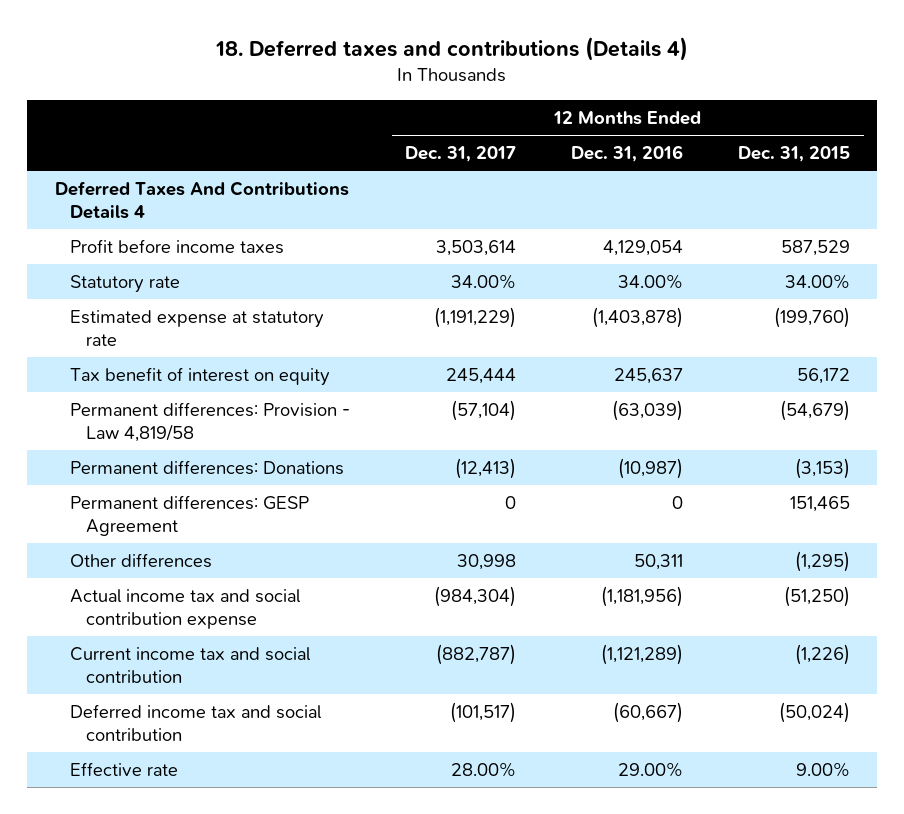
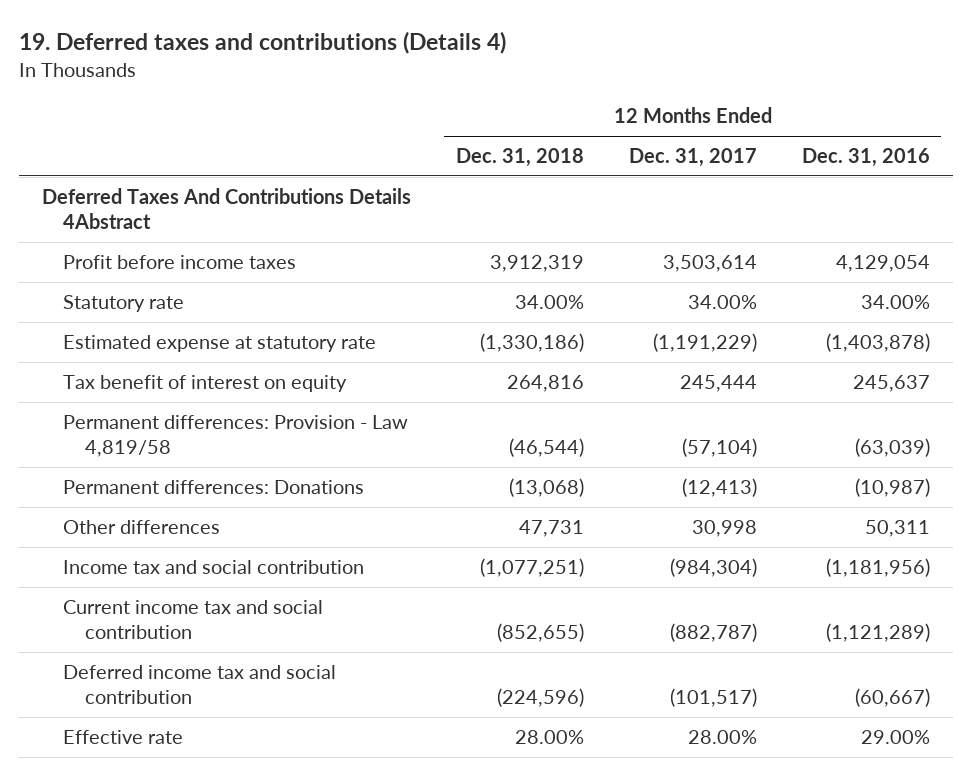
[215,37,689,62] 18. Deferred taxes and contributions (Details 4) -> [18,30,506,54] 19. Deferred taxes and contributions (Details 4)
[737,145,850,162] Dec. 31, 2015 -> none
none -> [455,148,584,168] Dec. 31, 2018
[54,180,349,219] Deferred Taxes And Contributions Details 4 -> [41,187,411,230] Deferred Taxes And Contributions Details 4Abstract
[70,494,310,536] Permanent differences: GESP Agreement -> none
[70,588,301,629] Actual income tax and social contribution expense -> [63,559,365,574] Income tax and social contribution

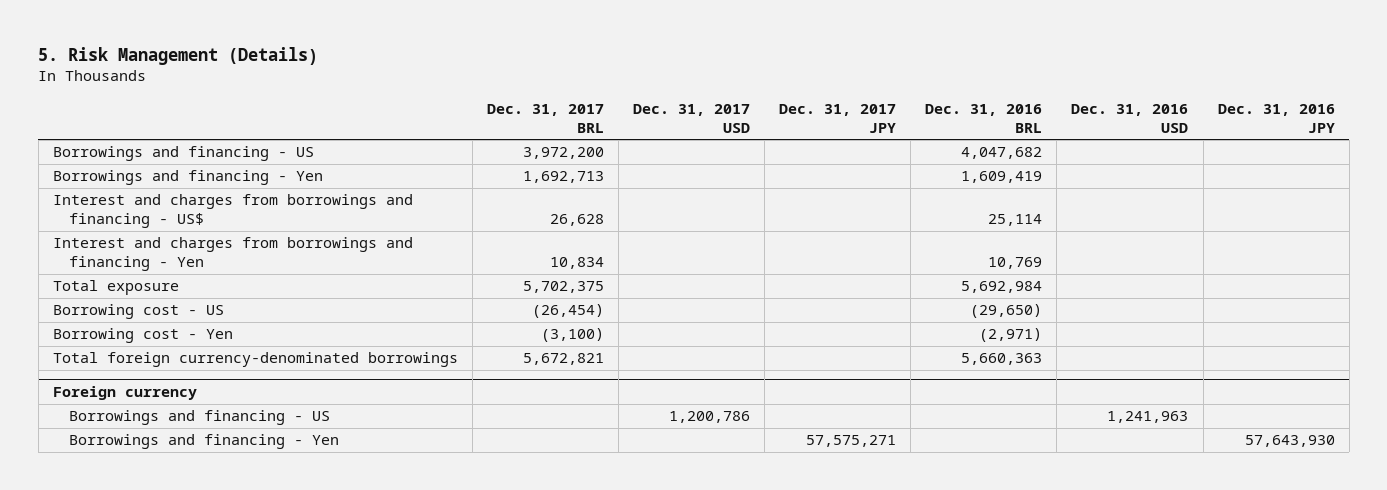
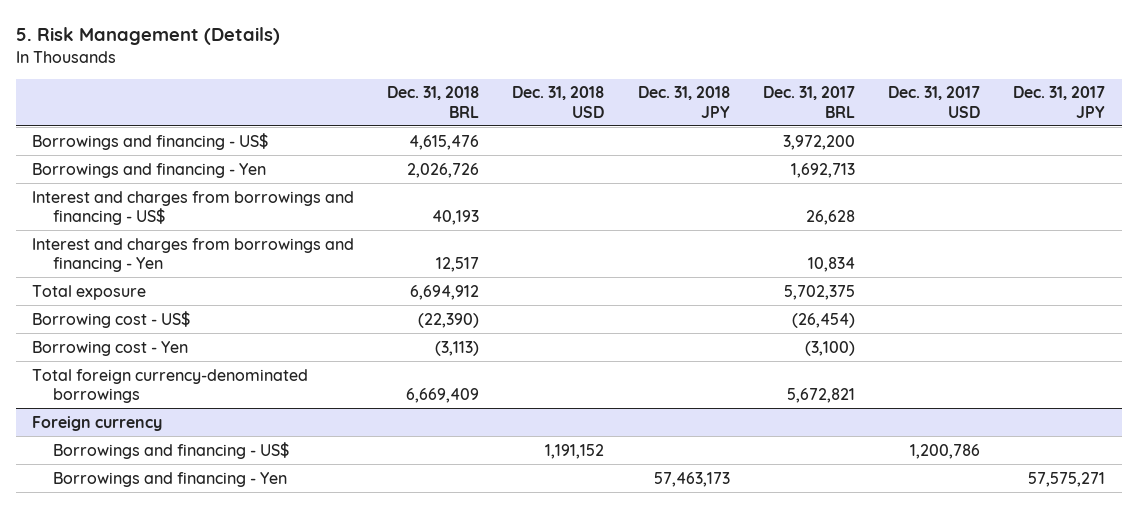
[925,103,1043,133] Dec. 31, 2016 BRL -> none
[1071,103,1189,133] Dec. 31, 2016 USD -> none
[1217,103,1335,133] Dec. 31, 2016 JPY -> none
none -> [387,86,480,118] Dec. 31, 2018 BRL
none -> [512,86,605,118] Dec. 31, 2018 USD
none -> [637,86,730,118] Dec. 31, 2018 JPY
[52,146,314,162] Borrowings and financing - US -> [32,132,269,150] Borrowings and financing - US$
[52,304,224,320] Borrowing cost - US -> [32,310,191,328] Borrowing cost - US$
[68,410,330,426] Borrowings and financing - US -> [53,441,290,459] Borrowings and financing - US$

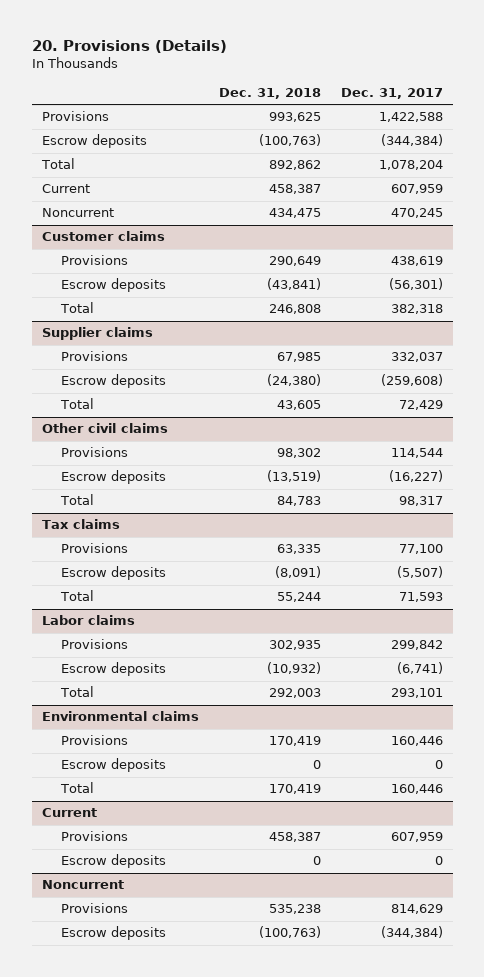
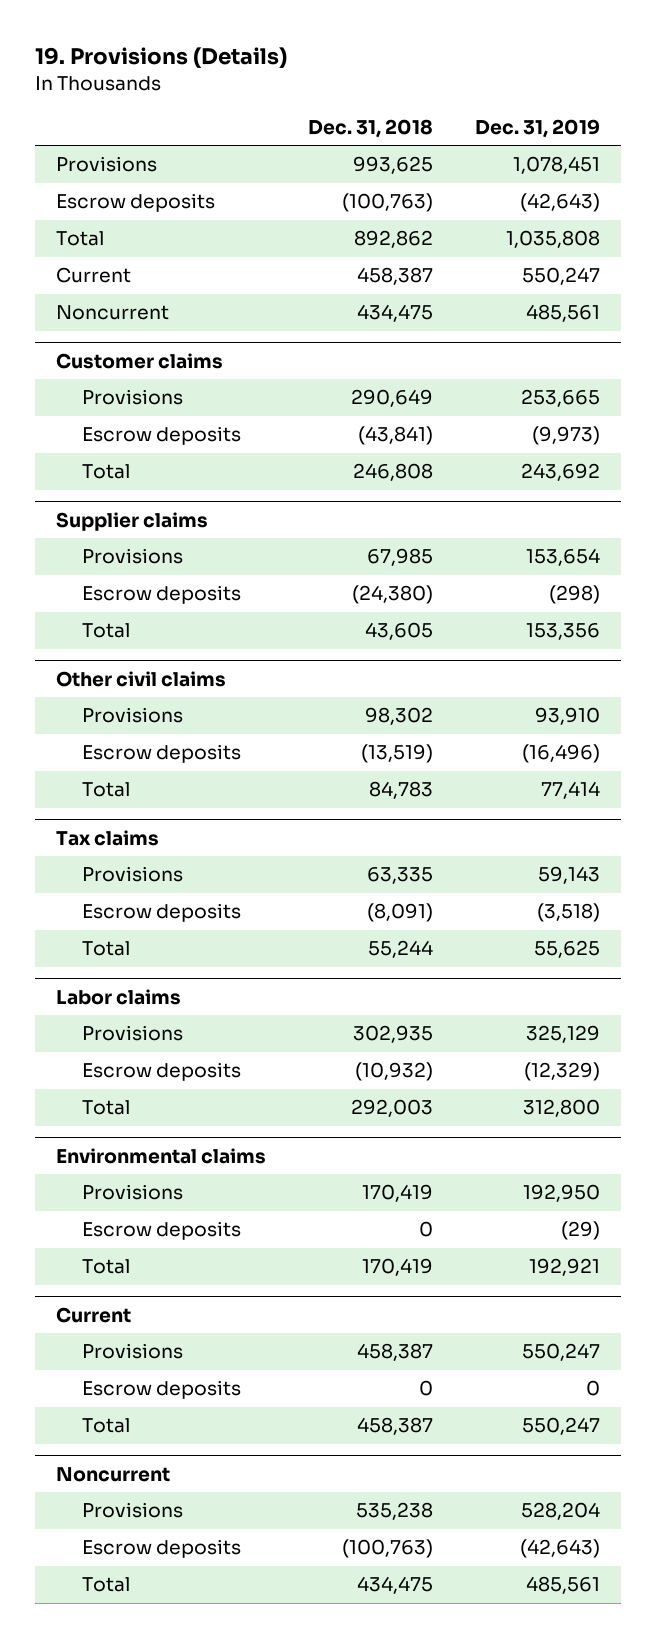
[31,40,227,54] 20. Provisions (Details) -> [35,47,288,69] 19. Provisions (Details)
[340,87,443,99] Dec. 31, 2017 -> none
none -> [474,118,600,138] Dec. 31, 2019
none -> [82,1418,131,1434] Total
none -> [82,1577,131,1593] Total

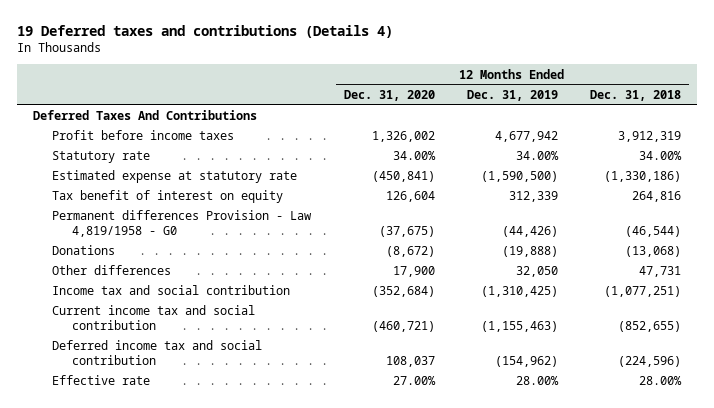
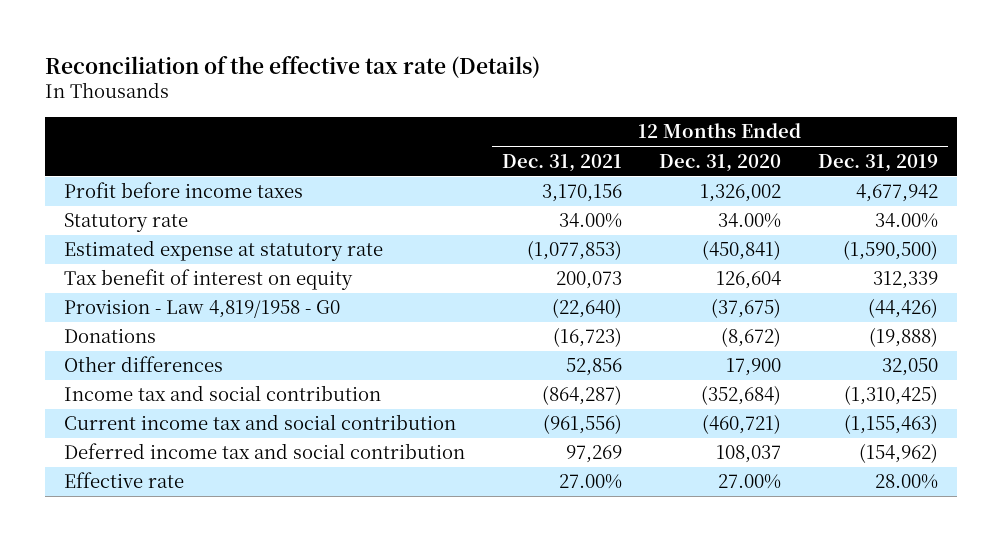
[16,24,393,38] 19 Deferred taxes and contributions (Details 4) -> [44,55,540,78] Reconciliation of the effective tax rate (Details)
[590,90,682,102] Dec. 31, 2018 -> none
none -> [501,153,622,172] Dec. 31, 2021
[33,110,258,121] Deferred Taxes And Contributions -> none
[52,210,313,238] Permanent differences Provision - Law 4,819/1958 - G0 -> [63,299,340,319] Provision - Law 4,819/1958 - G0

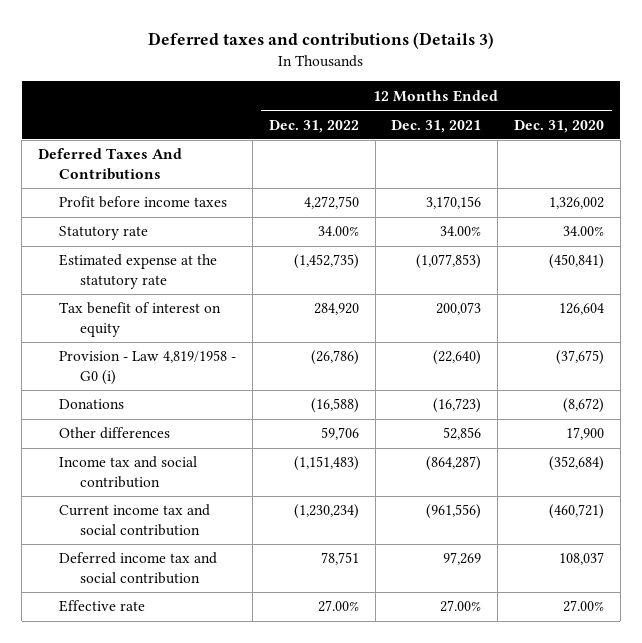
[44,55,540,78] Reconciliation of the effective tax rate (Details) -> [147,32,494,50] Deferred taxes and contributions (Details 3)
[818,153,939,172] Dec. 31, 2019 -> none
none -> [268,119,359,133] Dec. 31, 2022
none -> [37,148,182,181] Deferred Taxes And Contributions
[63,240,383,262] Estimated expense at statutory rate -> [59,254,218,290] Estimated expense at the statutory rate
[63,299,340,319] Provision - Law 4,819/1958 - G0 -> [59,350,237,386] Provision - Law 4,819/1958 - G0 (i)

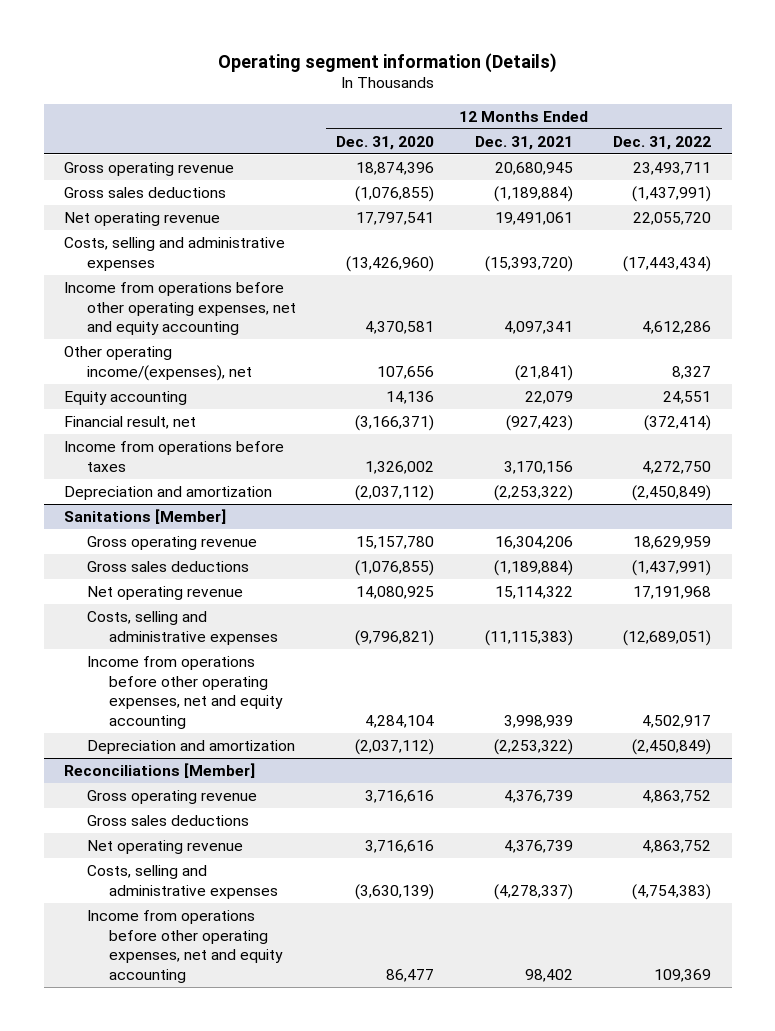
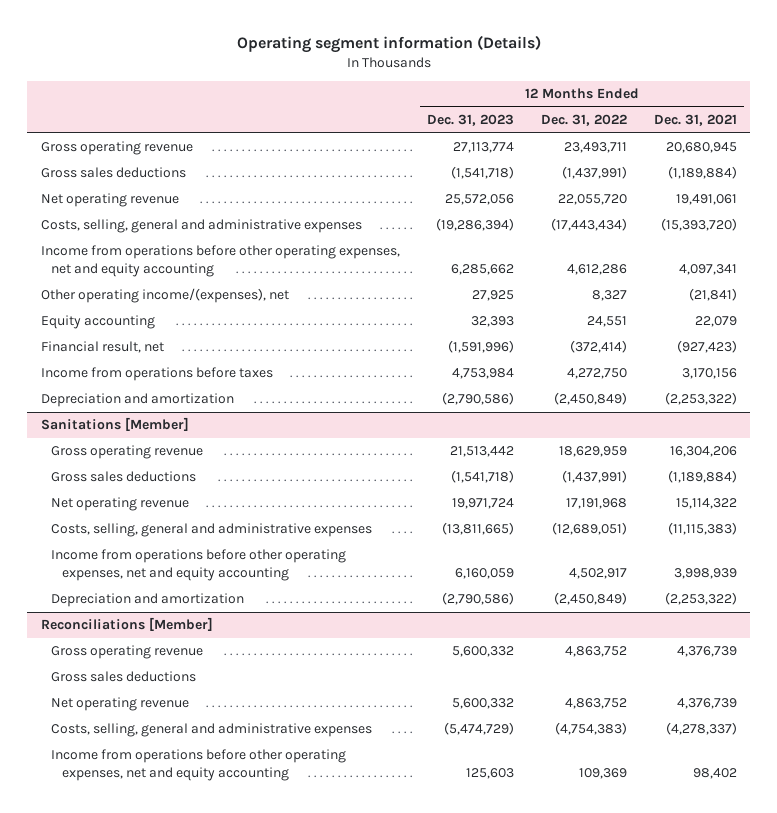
[336,135,435,150] Dec. 31, 2020 -> none
none -> [426,114,514,127] Dec. 31, 2023
[63,236,285,271] Costs, selling and administrative expenses -> [40,219,362,234] Costs, selling, general and administrative expenses
[86,610,279,645] Costs, selling and administrative expenses -> [51,523,373,538] Costs, selling, general and administrative expenses
[86,864,279,899] Costs, selling and administrative expenses -> [51,723,373,738] Costs, selling, general and administrative expenses

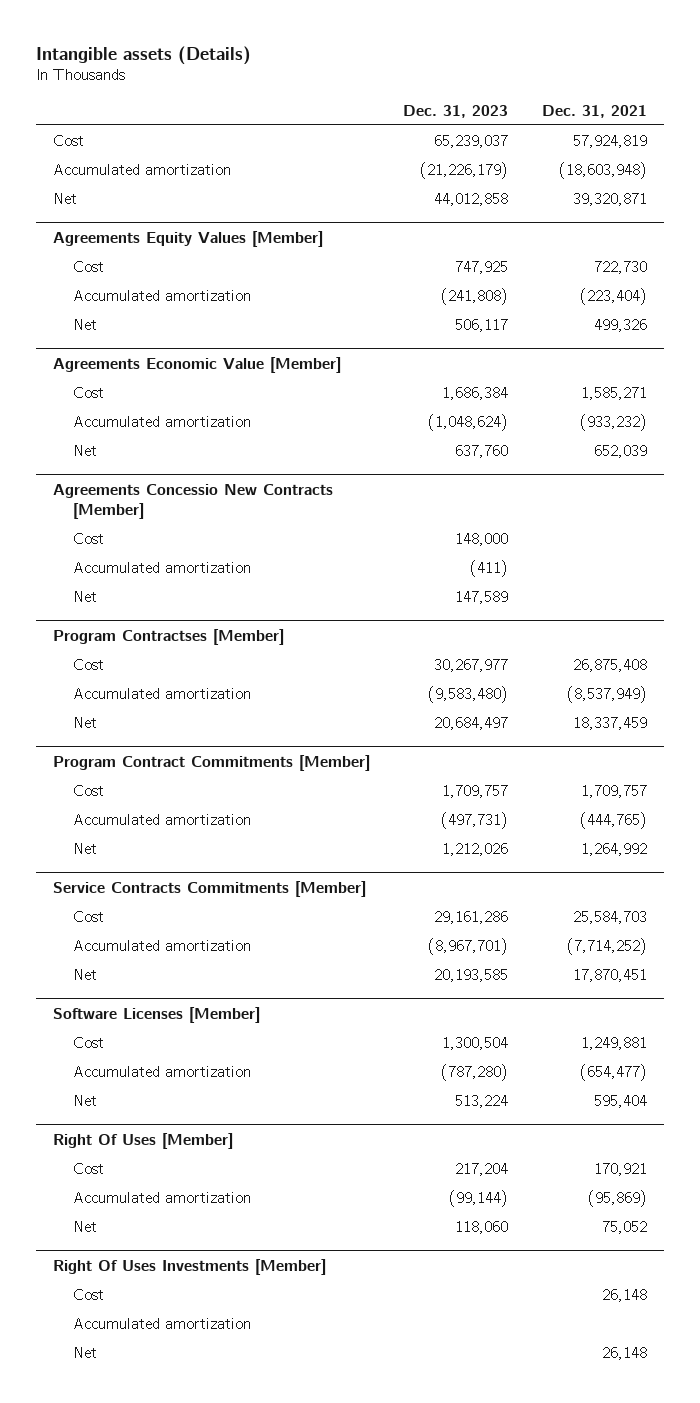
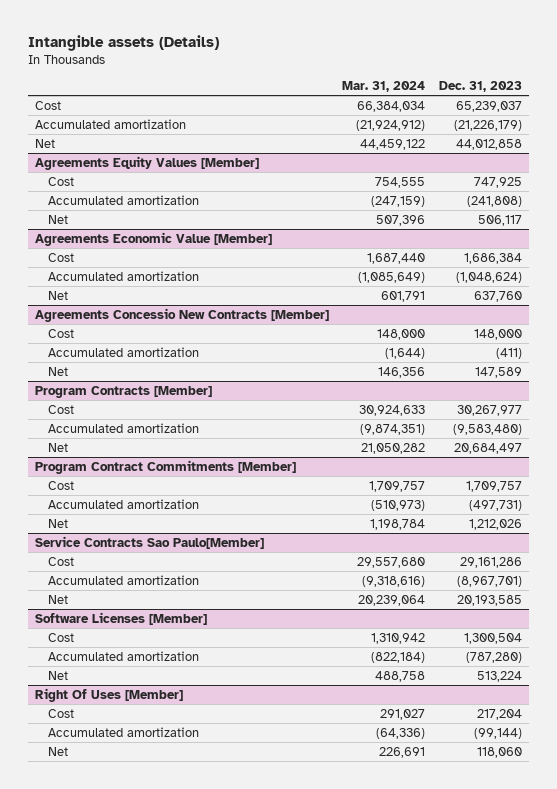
[542,104,648,118] Dec. 31, 2021 -> none
none -> [342,81,426,93] Mar. 31, 2024
[52,628,284,645] Program Contractses [Member] -> [34,385,212,398] Program Contracts [Member]
[52,880,366,897] Service Contracts Commitments [Member] -> [34,535,264,549] Service Contracts Sao Paulo[Member]
[52,1258,326,1275] Right Of Uses Investments [Member] -> none
[72,1288,104,1300] Cost -> none
[72,1317,251,1329] Accumulated amortization -> none
[72,1346,97,1358] Net -> none

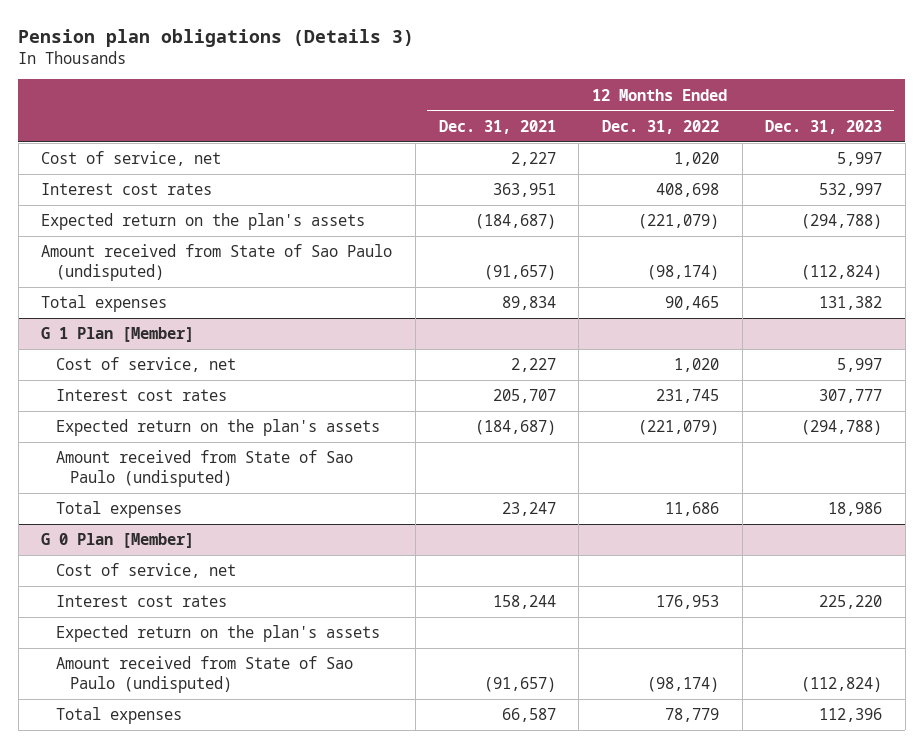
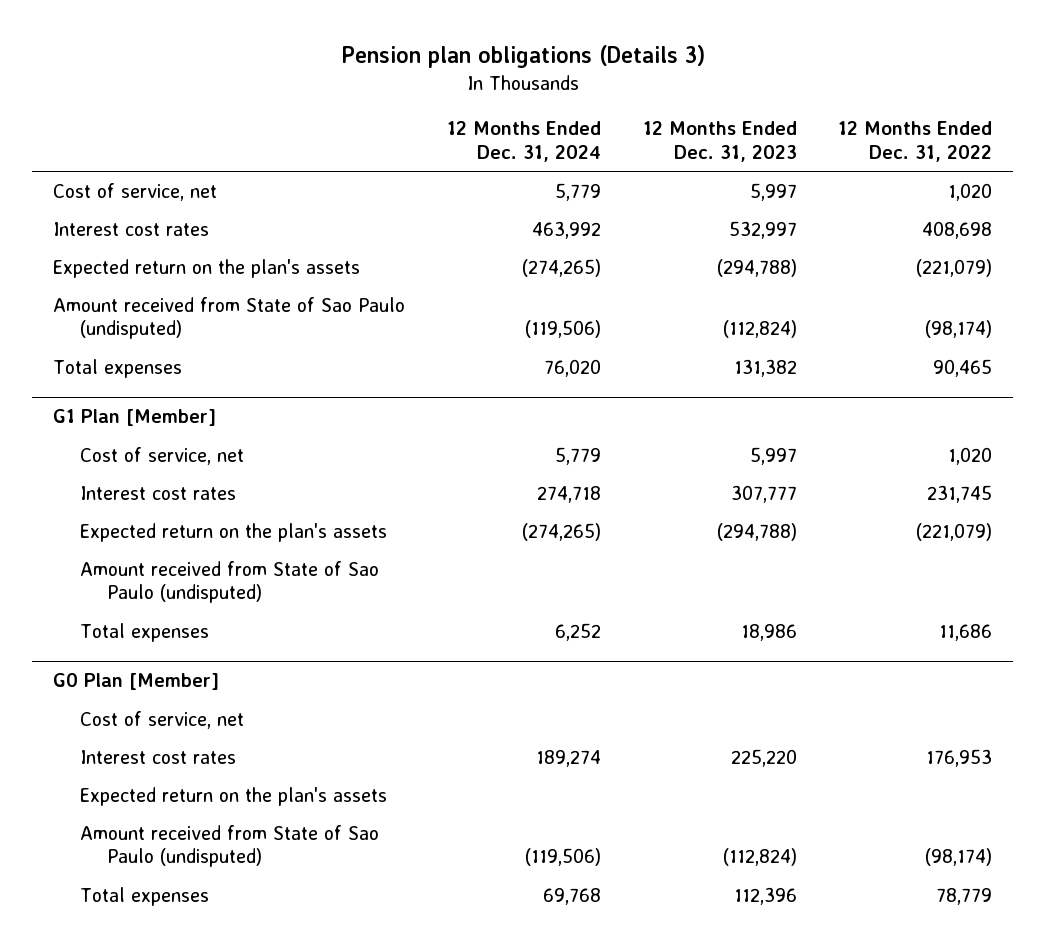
[438,119,556,134] Dec. 31, 2021 -> none
none -> [446,121,601,162] 12 Months Ended Dec. 31, 2024
[41,327,195,343] G 1 Plan [Member] -> [53,409,217,427] G1 Plan [Member]
[41,533,195,549] G 0 Plan [Member] -> [53,673,220,691] G0 Plan [Member]

